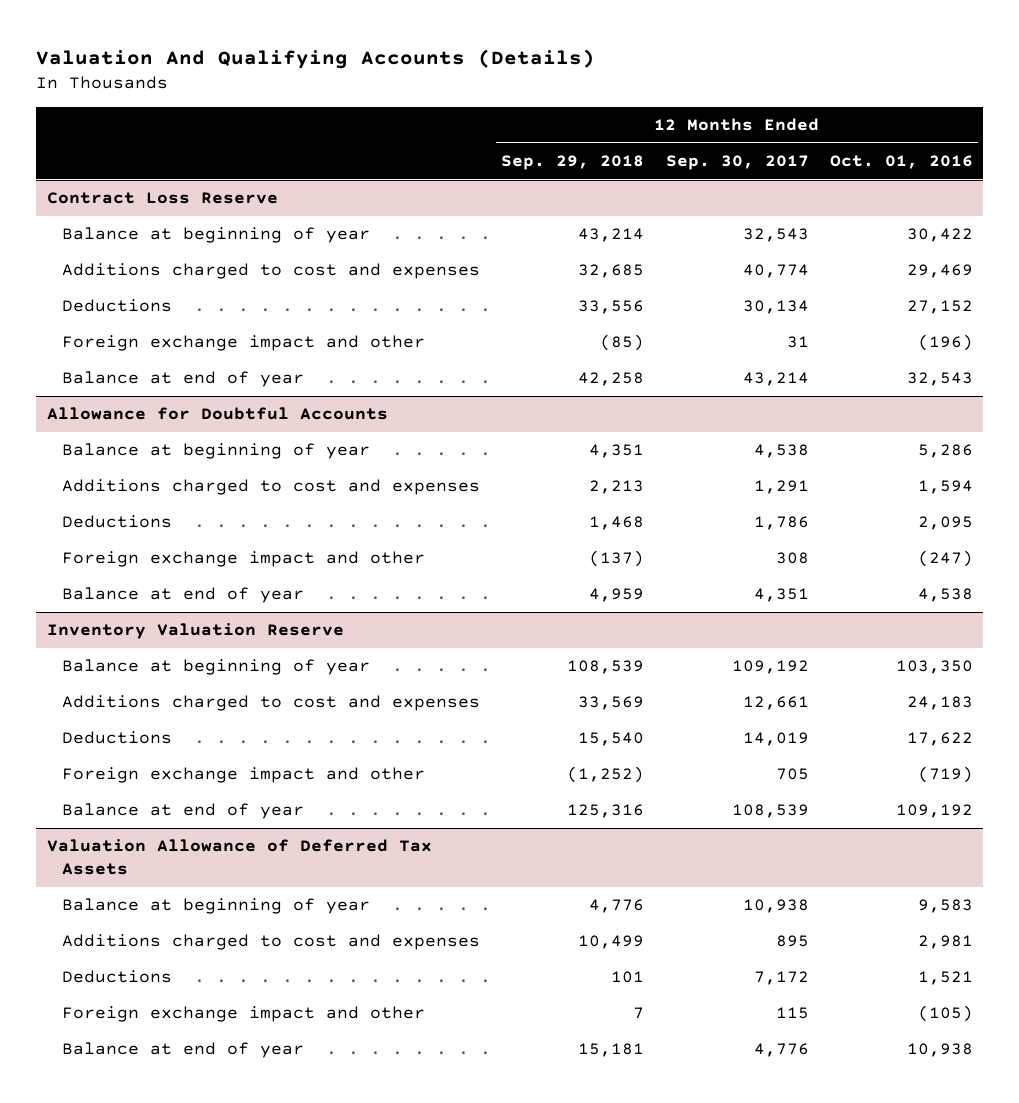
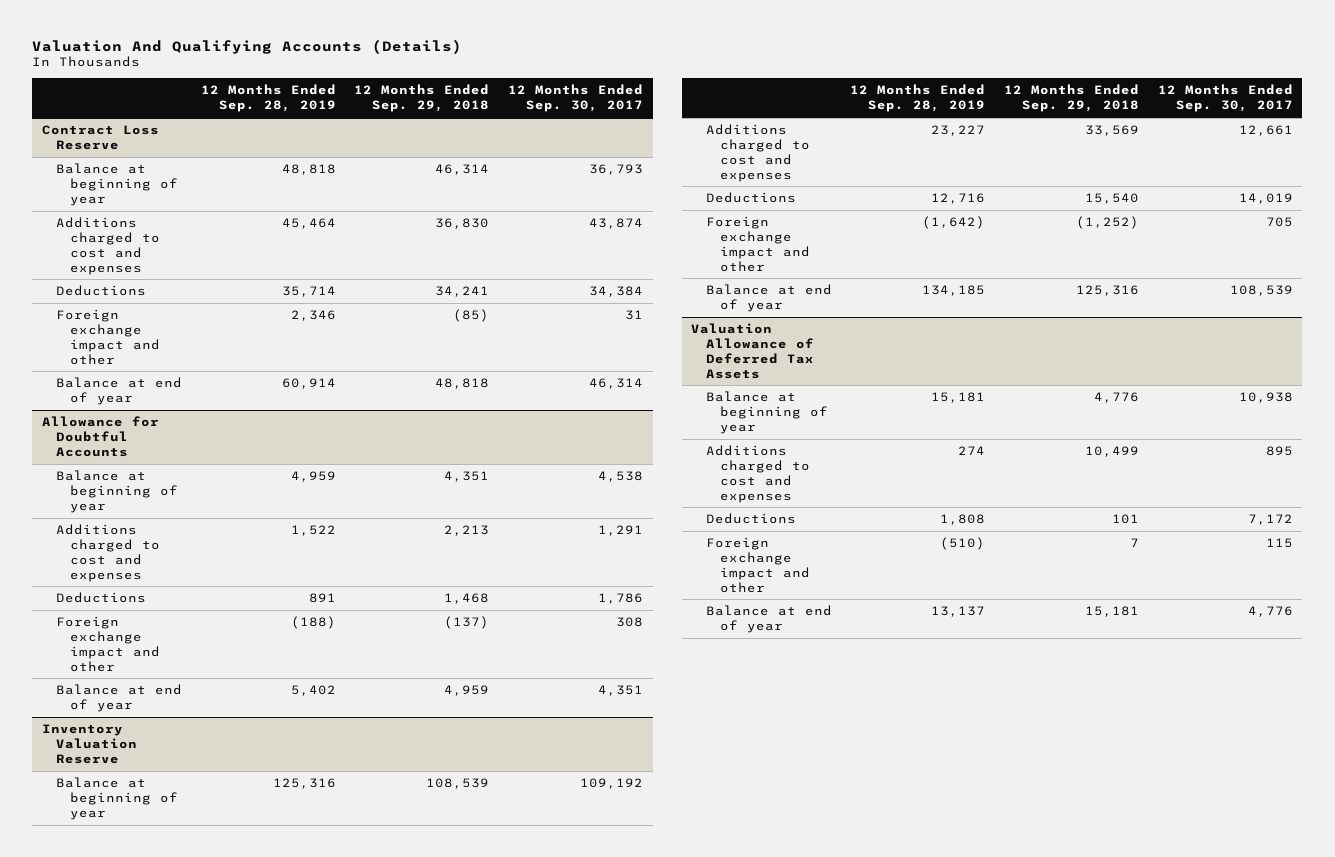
[829,155,973,170] Oct. 01, 2016 -> none
none -> [200,84,336,113] 12 Months Ended Sep. 28, 2019
[578,228,645,243] 43,214 -> [435,164,490,176] 46,314
[742,228,809,243] 32,543 -> [589,164,644,176] 36,793
[578,264,645,279] 32,685 -> [435,218,490,230] 36,830
[742,264,809,279] 40,774 -> [589,218,644,230] 43,874
[578,300,645,315] 33,556 -> [435,286,490,298] 34,241
[742,300,809,315] 30,134 -> [589,286,644,298] 34,384
[578,372,645,387] 42,258 -> [435,378,490,390] 48,818
[742,372,809,387] 43,214 -> [589,378,644,390] 46,314

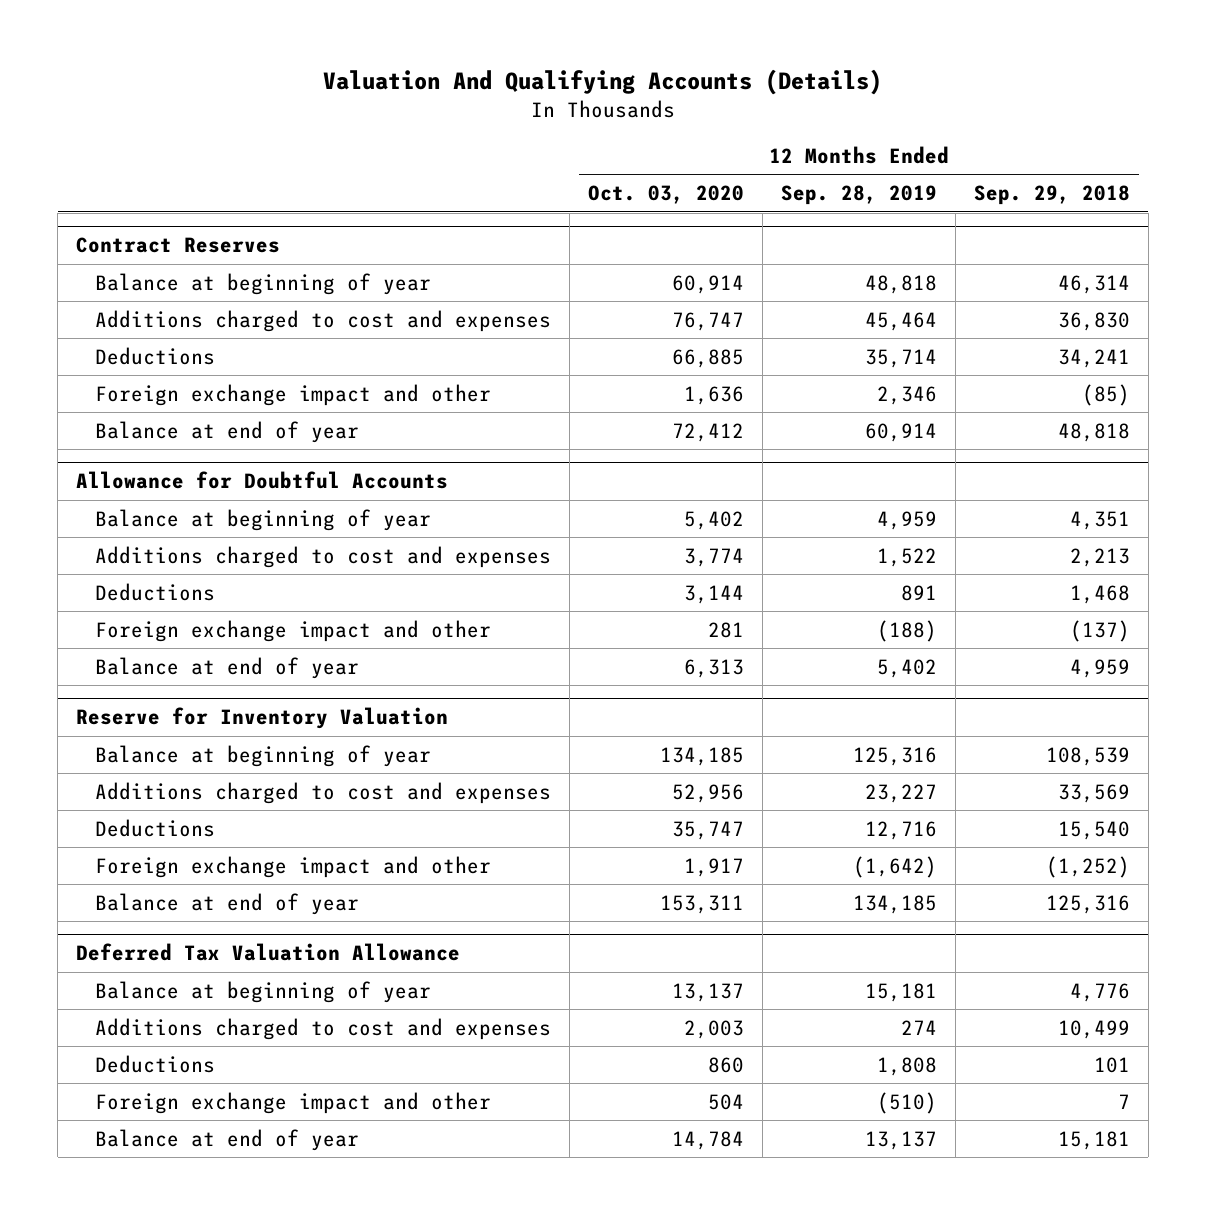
[508,84,644,113] 12 Months Ended Sep. 30, 2017 -> none
none -> [587,185,744,205] Oct. 03, 2020
[41,125,159,150] Contract Loss Reserve -> [76,236,281,253] Contract Reserves
[41,724,137,764] Inventory Valuation Reserve -> [76,706,449,729] Reserve for Inventory Valuation
[691,323,814,379] Valuation Allowance of Deferred Tax Assets -> [76,942,461,961] Deferred Tax Valuation Allowance

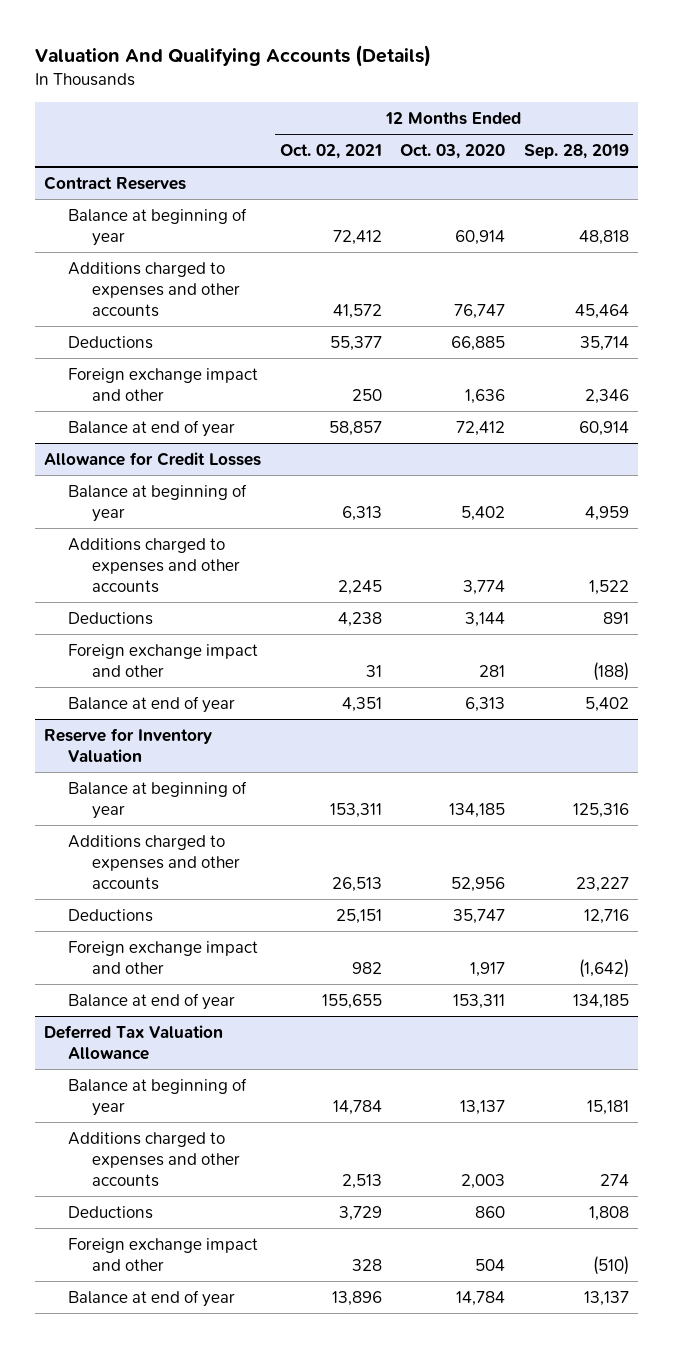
[973,185,1130,206] Sep. 29, 2018 -> none
none -> [279,143,382,159] Oct. 02, 2021
[94,309,551,332] Additions charged to cost and expenses -> [68,261,241,317] Additions charged to expenses and other accounts
[76,470,449,489] Allowance for Doubtful Accounts -> [44,451,262,466] Allowance for Credit Losses
[94,545,551,568] Additions charged to cost and expenses -> [68,537,241,593] Additions charged to expenses and other accounts
[94,781,551,804] Additions charged to cost and expenses -> [68,834,241,890] Additions charged to expenses and other accounts
[94,1017,551,1040] Additions charged to cost and expenses -> [68,1131,241,1187] Additions charged to expenses and other accounts

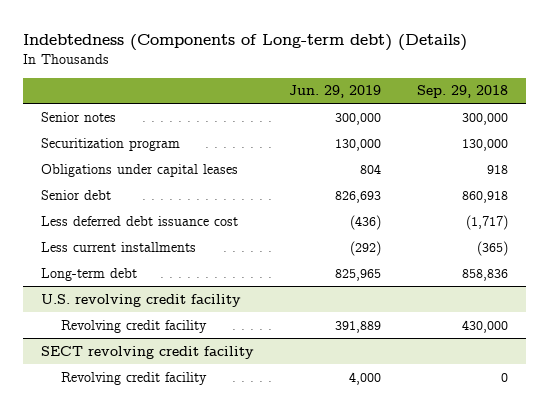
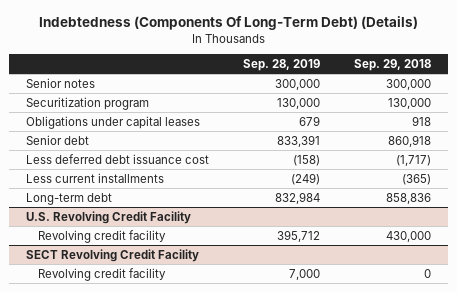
[23,33,468,51] Indebtedness (Components of Long-term debt) (Details) -> [38,16,418,31] Indebtedness (Components Of Long-Term Debt) (Details)
[289,85,382,99] Jun. 29, 2019 -> none
none -> [243,59,321,72] Sep. 28, 2019
[41,293,242,307] U.S. revolving credit facility -> [26,210,192,224] U.S. Revolving Credit Facility
[41,345,255,359] SECT revolving credit facility -> [26,248,200,262] SECT Revolving Credit Facility

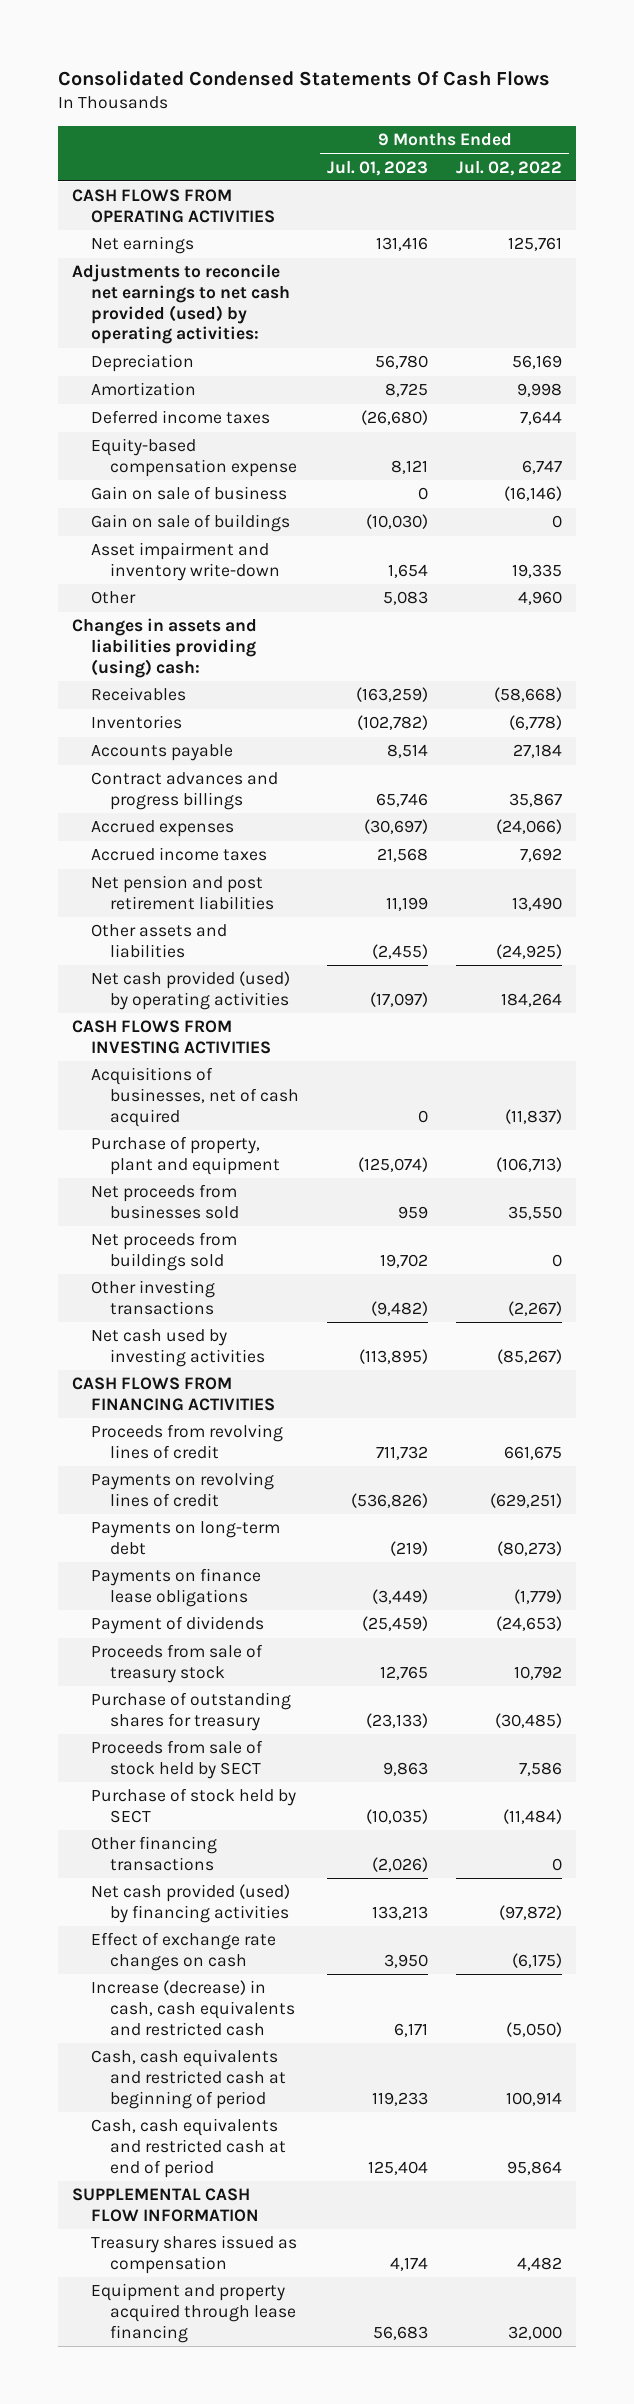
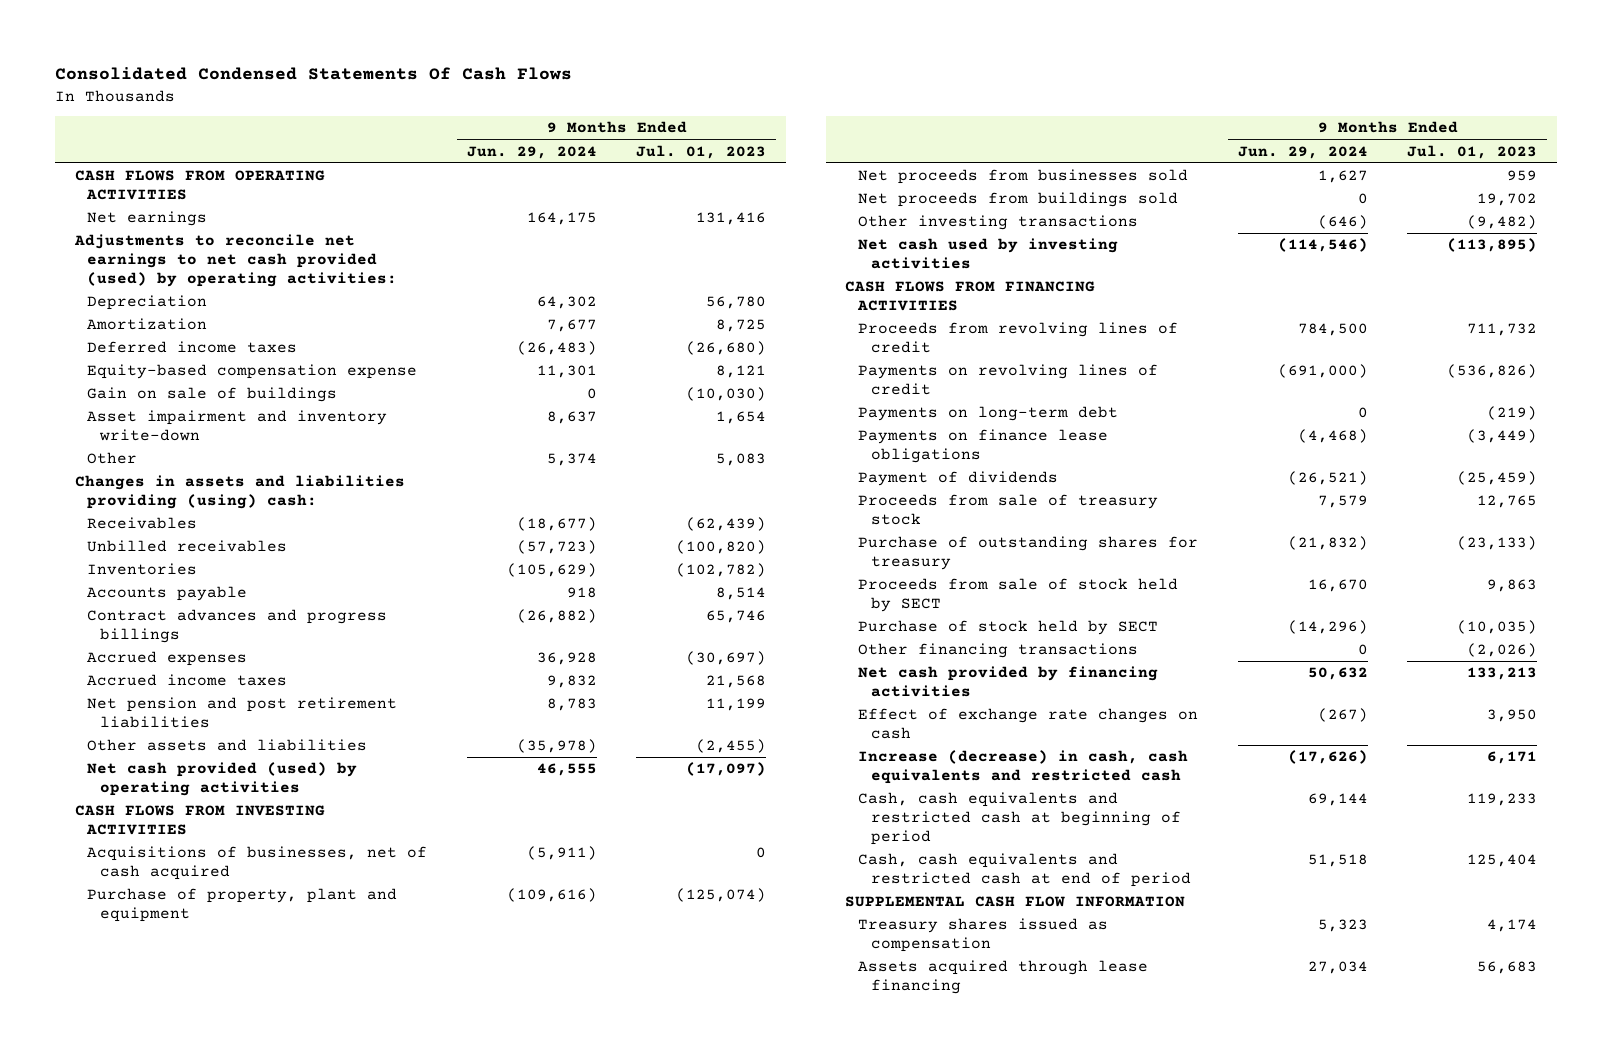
[455,160,562,176] Jul. 02, 2022 -> none
none -> [466,145,597,159] Jun. 29, 2024
[91,486,288,501] Gain on sale of business -> none
[356,687,429,703] (163,259) -> [686,517,767,532] (62,439)
none -> [87,540,288,553] Unbilled receivables
[91,1884,291,1923] Net cash provided (used) by financing activities -> [858,666,1159,698] Net cash provided by financing activities
[91,2283,297,2343] Equipment and property acquired through lease financing -> [858,960,1149,995] Assets acquired through lease financing

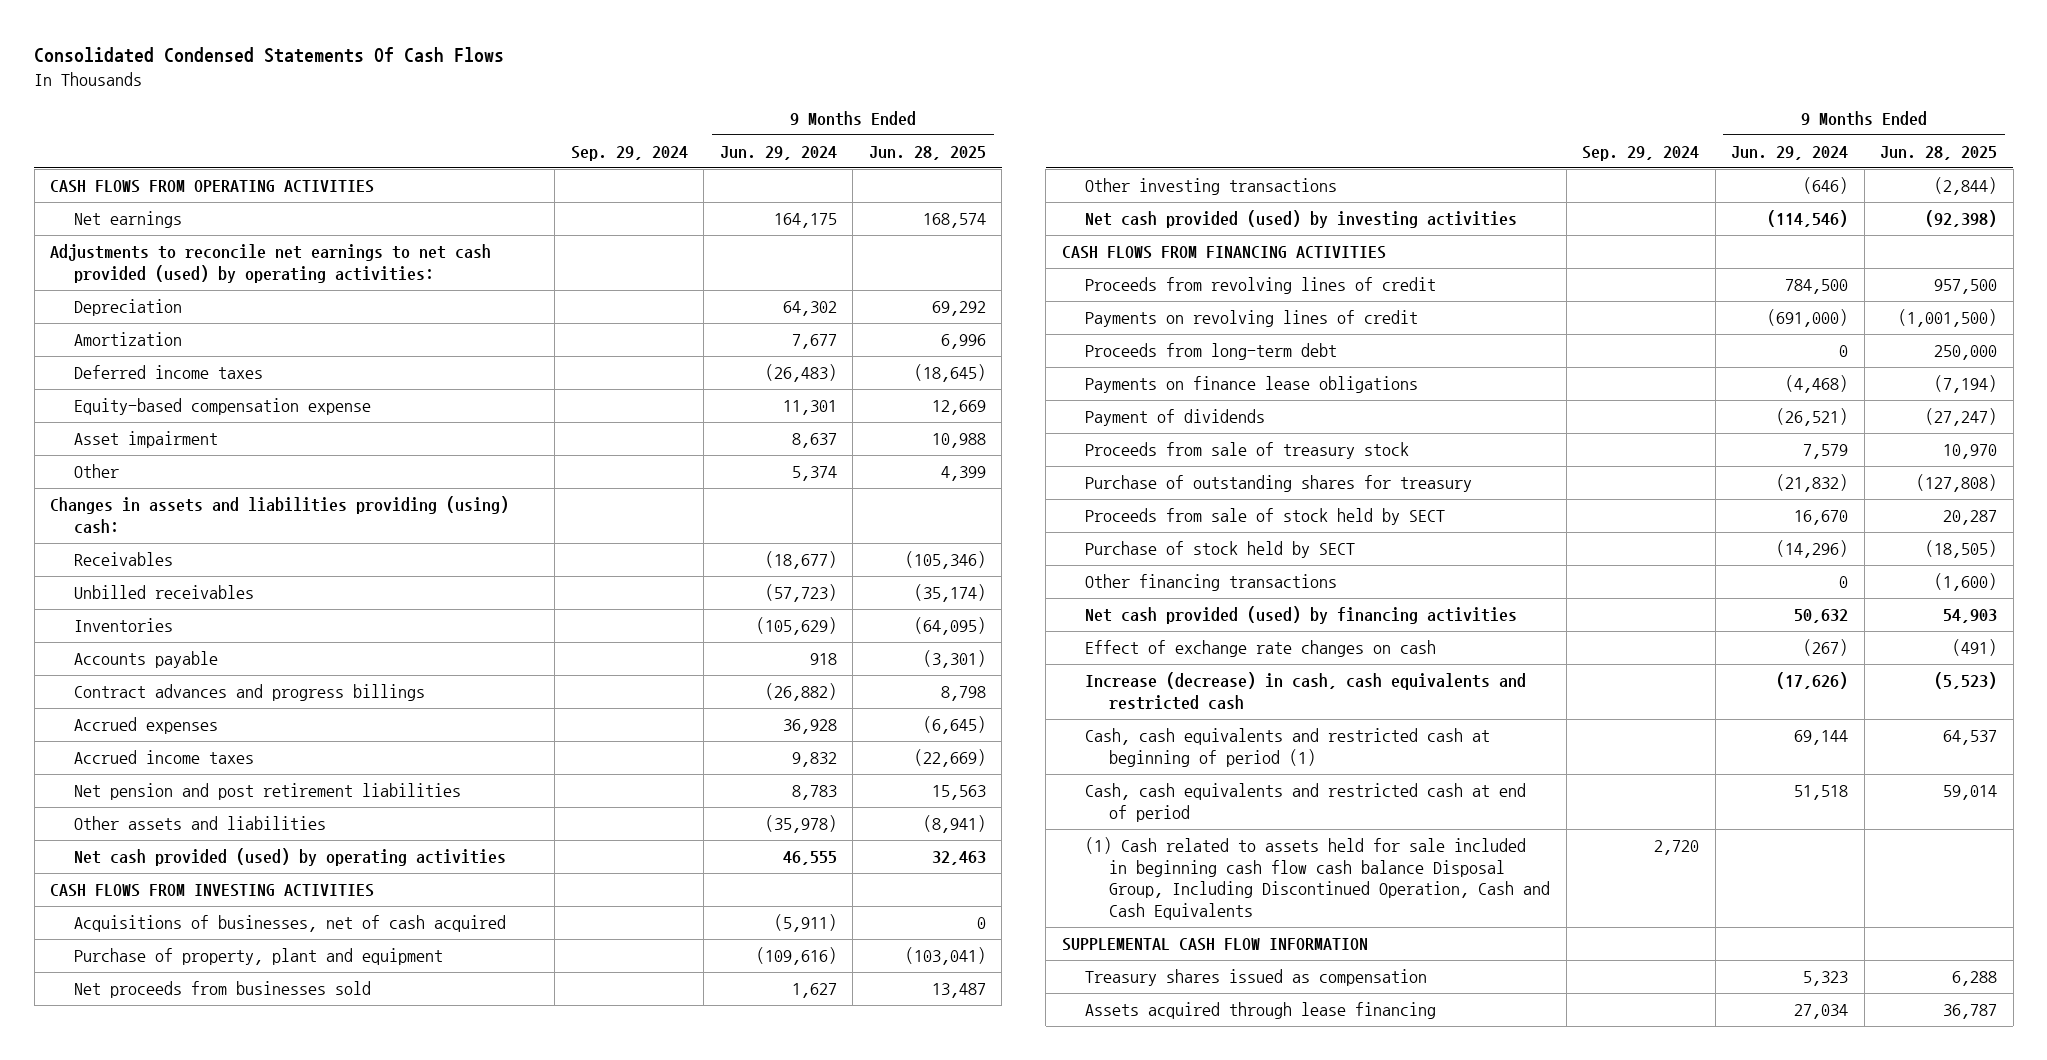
[636,144,767,159] Jul. 01, 2023 -> none
none -> [570,145,688,161] Sep. 29, 2024
none -> [868,145,986,160] Jun. 28, 2025
[87,387,338,403] Gain on sale of buildings -> none
[87,410,388,442] Asset impairment and inventory write-down -> [73,431,218,449] Asset impairment
[858,192,1179,208] Net proceeds from buildings sold -> none
[858,238,1119,270] Net cash used by investing activities -> [1085,210,1518,229] Net cash provided (used) by investing activities
[858,406,1119,422] Payments on long-term debt -> none
none -> [1085,343,1338,361] Proceeds from long-term debt
[858,666,1159,698] Net cash provided by financing activities -> [1085,606,1518,625] Net cash provided (used) by financing activities
[858,792,1182,845] Cash, cash equivalents and restricted cash at beginning of period -> [1085,728,1491,767] Cash, cash equivalents and restricted cash at beginning of period (1)
none -> [1085,837,1551,921] (1) Cash related to assets held for sale included in beginning cash flow cash balance Disposal Group, Including Discontinued Operation, Cash and Cash Equivalents

